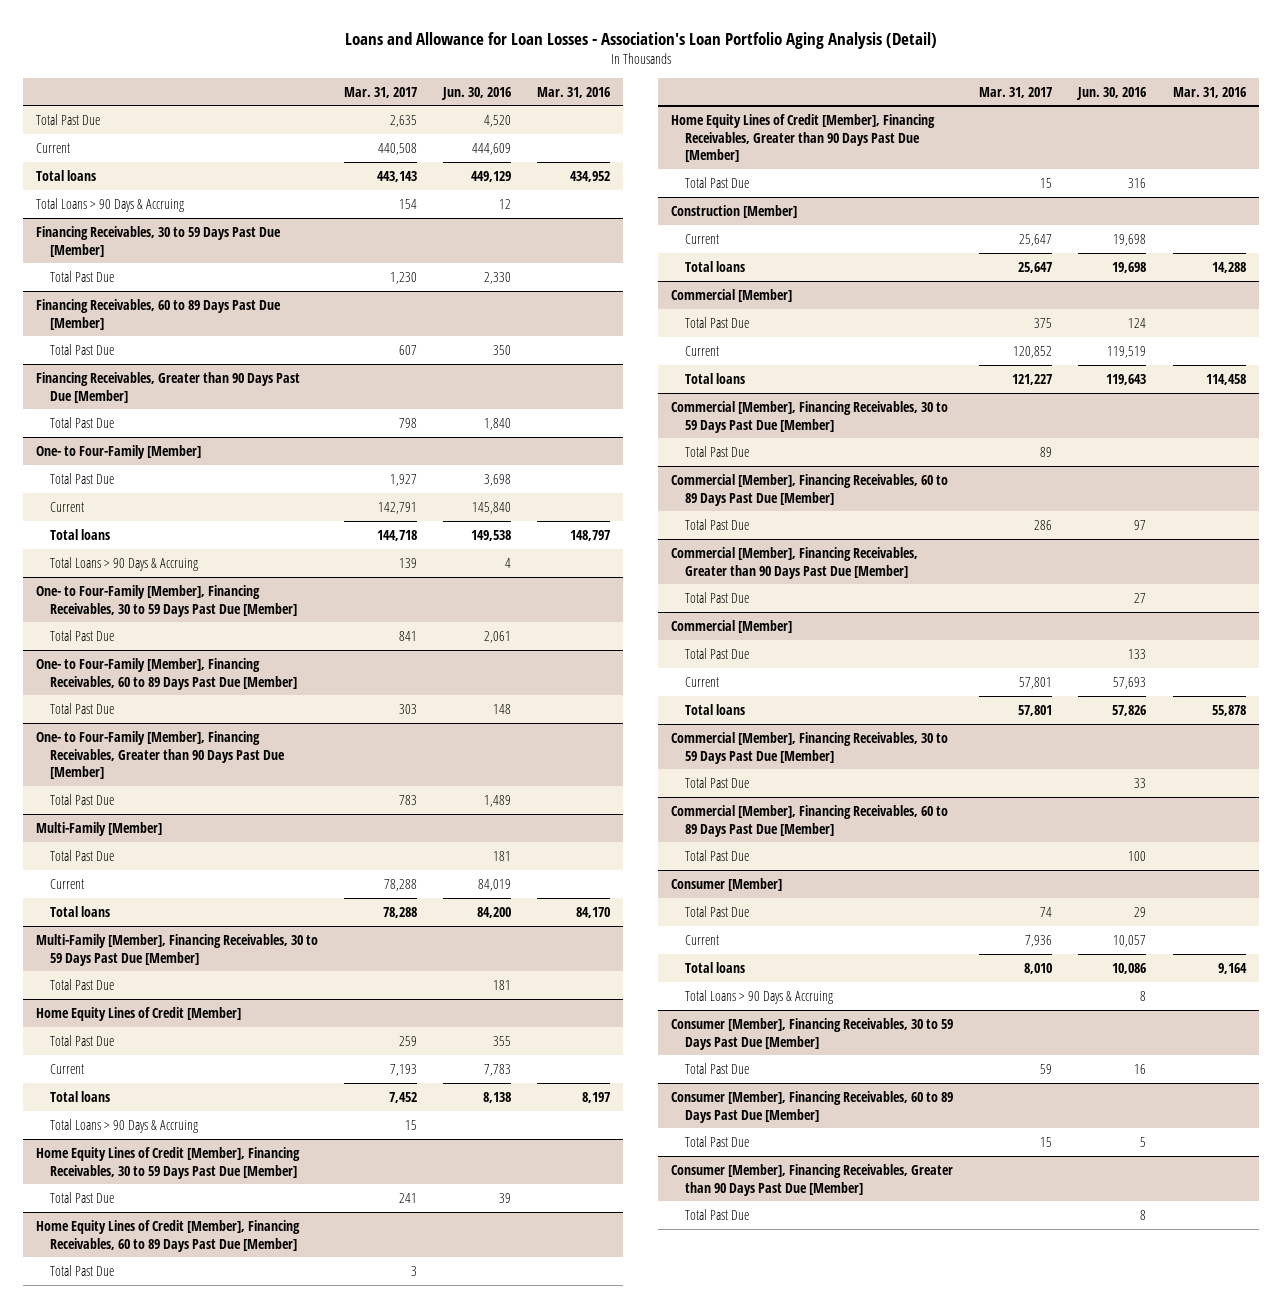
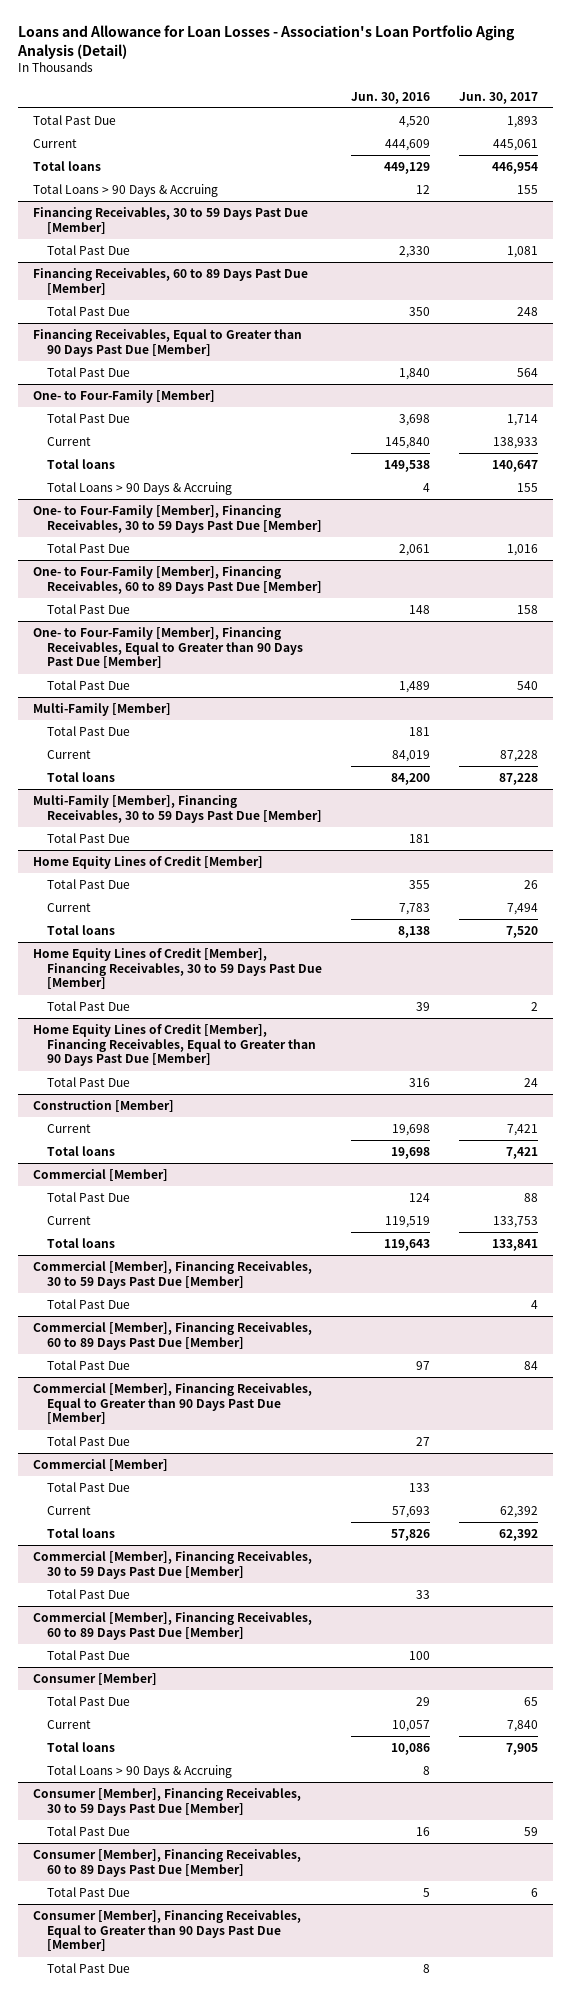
[343,86,417,98] Mar. 31, 2017 -> none
[536,86,610,98] Mar. 31, 2016 -> none
none -> [459,91,539,104] Jun. 30, 2017
[35,371,300,403] Financing Receivables, Greater than 90 Days Past Due [Member] -> [32,329,302,357] Financing Receivables, Equal to Greater than 90 Days Past Due [Member]
[35,730,285,780] One- to Four-Family [Member], Financing Receivables, Greater than 90 Days Past Due [Member] -> [32,627,303,669] One- to Four-Family [Member], Financing Receivables, Equal to Greater than 90 Days Past Due [Member]
[49,1118,198,1133] Total Loans > 90 Days & Accruing -> none
[35,1219,300,1252] Home Equity Lines of Credit [Member], Financing Receivables, 60 to 89 Days Past Due [Member] -> none
[49,1264,114,1276] Total Past Due -> none
[671,113,936,163] Home Equity Lines of Credit [Member], Financing Receivables, Greater than 90 Days Past Due [Member] -> [32,1024,316,1067] Home Equity Lines of Credit [Member], Financing Receivables, Equal to Greater than 90 Days Past Due [Member]
[671,546,919,579] Commercial [Member], Financing Receivables, Greater than 90 Days Past Due [Member] -> [32,1383,312,1425] Commercial [Member], Financing Receivables, Equal to Greater than 90 Days Past Due [Member]
[671,1163,954,1196] Consumer [Member], Financing Receivables, Greater than 90 Days Past Due [Member] -> [32,1910,301,1952] Consumer [Member], Financing Receivables, Equal to Greater than 90 Days Past Due [Member]

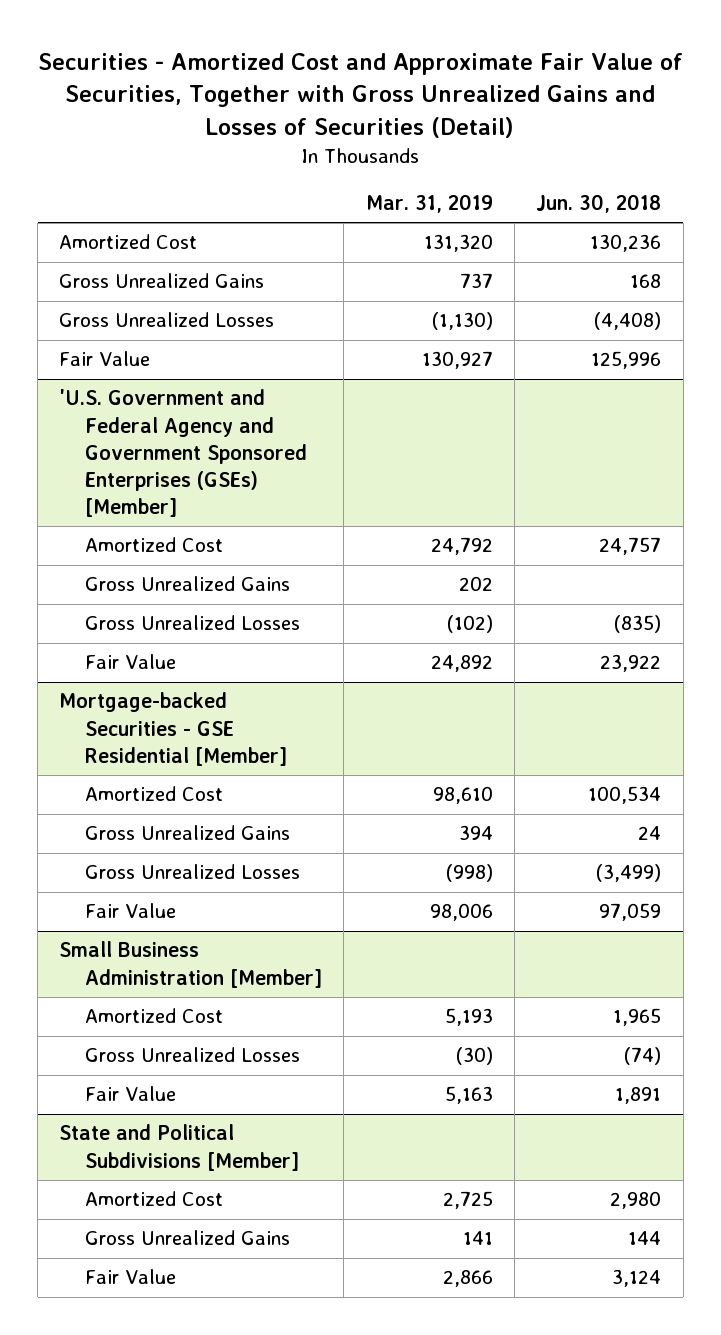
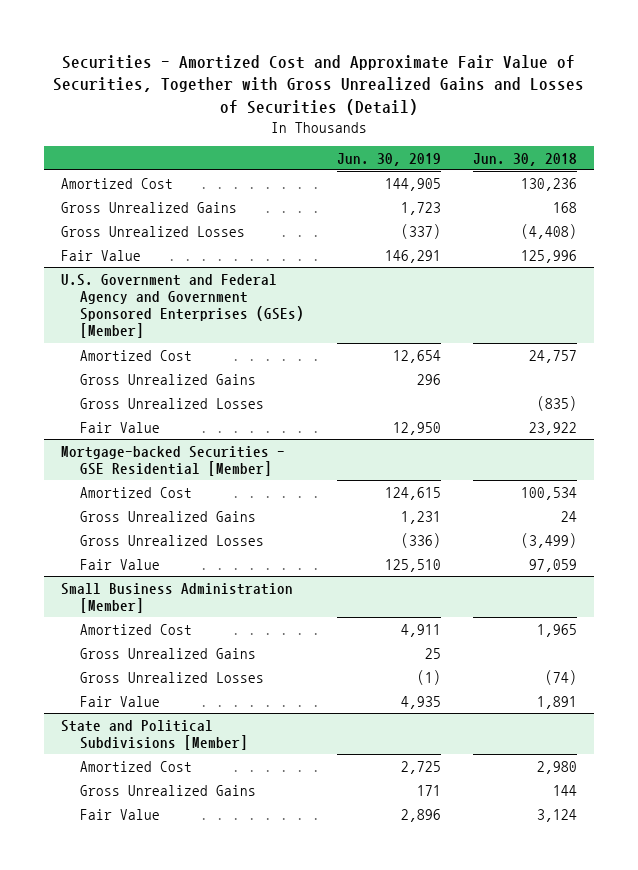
[365,194,493,214] Mar. 31, 2019 -> none
none -> [336,152,441,166] Jun. 30, 2019
[59,389,308,517] 'U.S. Government and Federal Agency and Government Sponsored Enterprises (GSEs) [Member] -> [60,273,304,339] U.S. Government and Federal Agency and Government Sponsored Enterprises (GSEs) [Member]
none -> [79,647,256,659] Gross Unrealized Gains

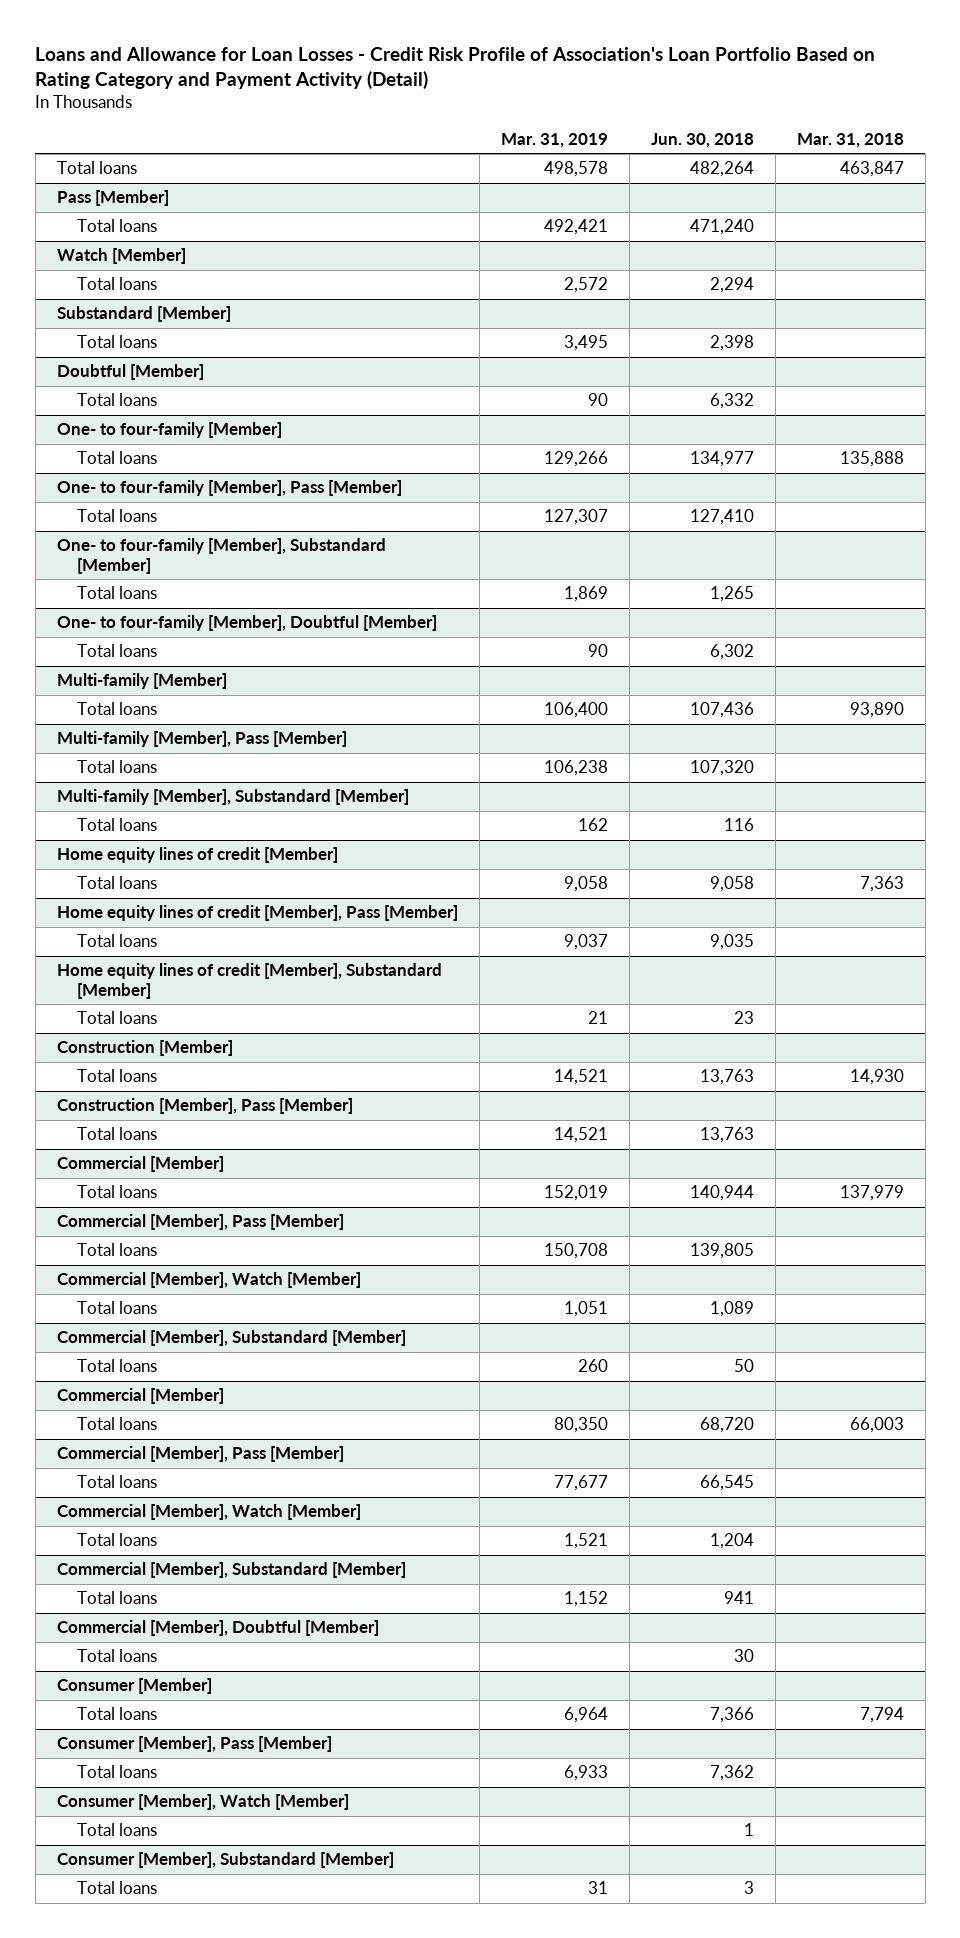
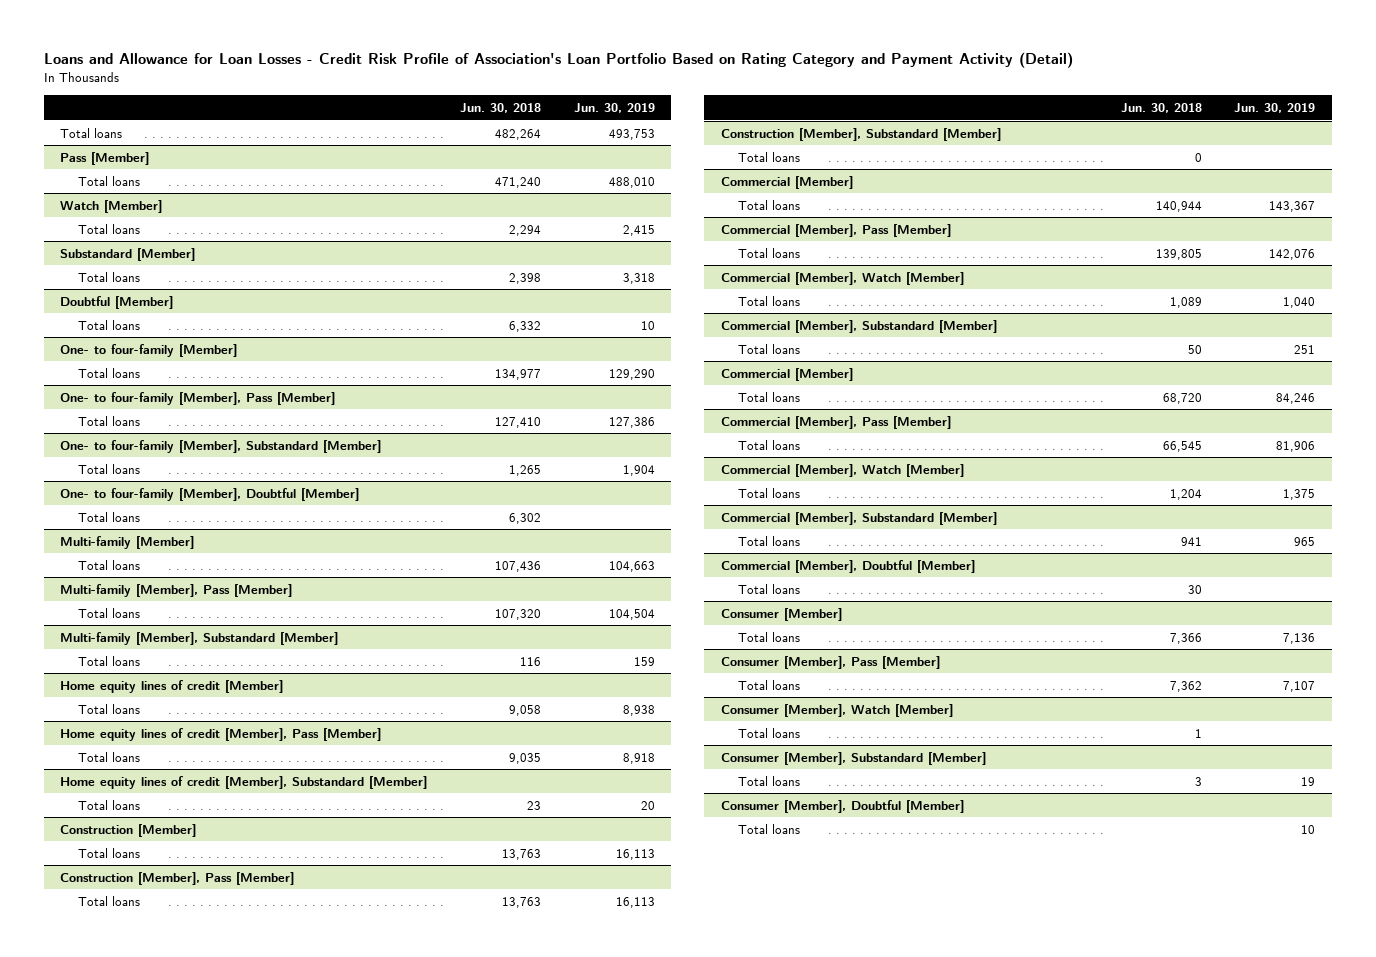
[500,132,608,148] Mar. 31, 2019 -> none
[796,132,904,148] Mar. 31, 2018 -> none
none -> [574,103,656,114] Jun. 30, 2019
none -> [720,127,1001,141] Construction [Member], Substandard [Member]
none -> [738,151,801,162] Total loans
none -> [720,799,964,813] Consumer [Member], Doubtful [Member]
none -> [738,823,801,834] Total loans

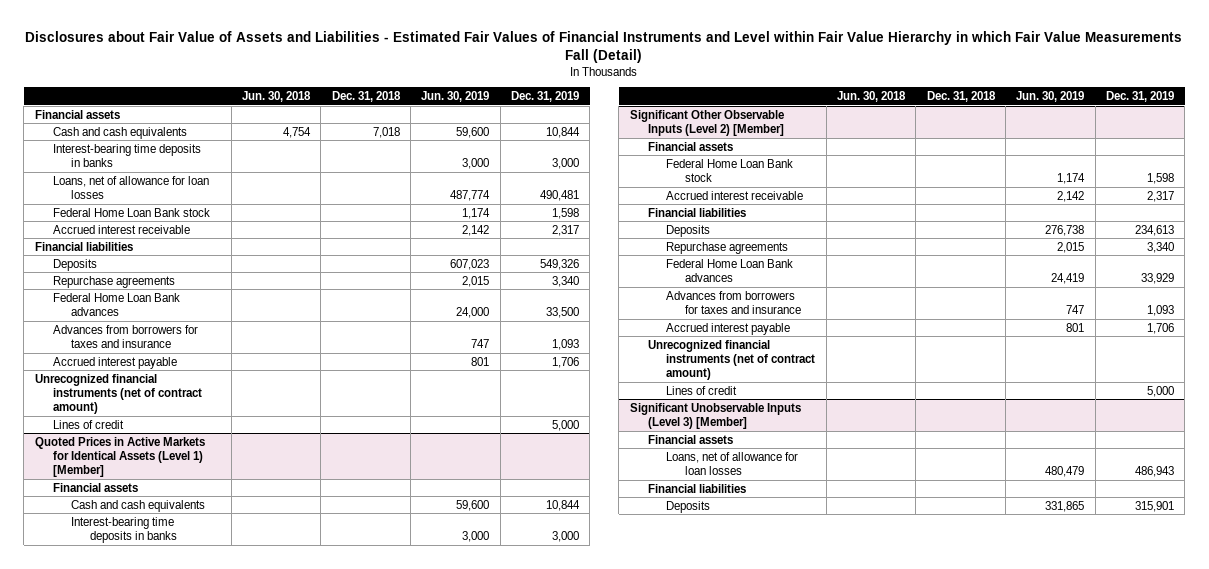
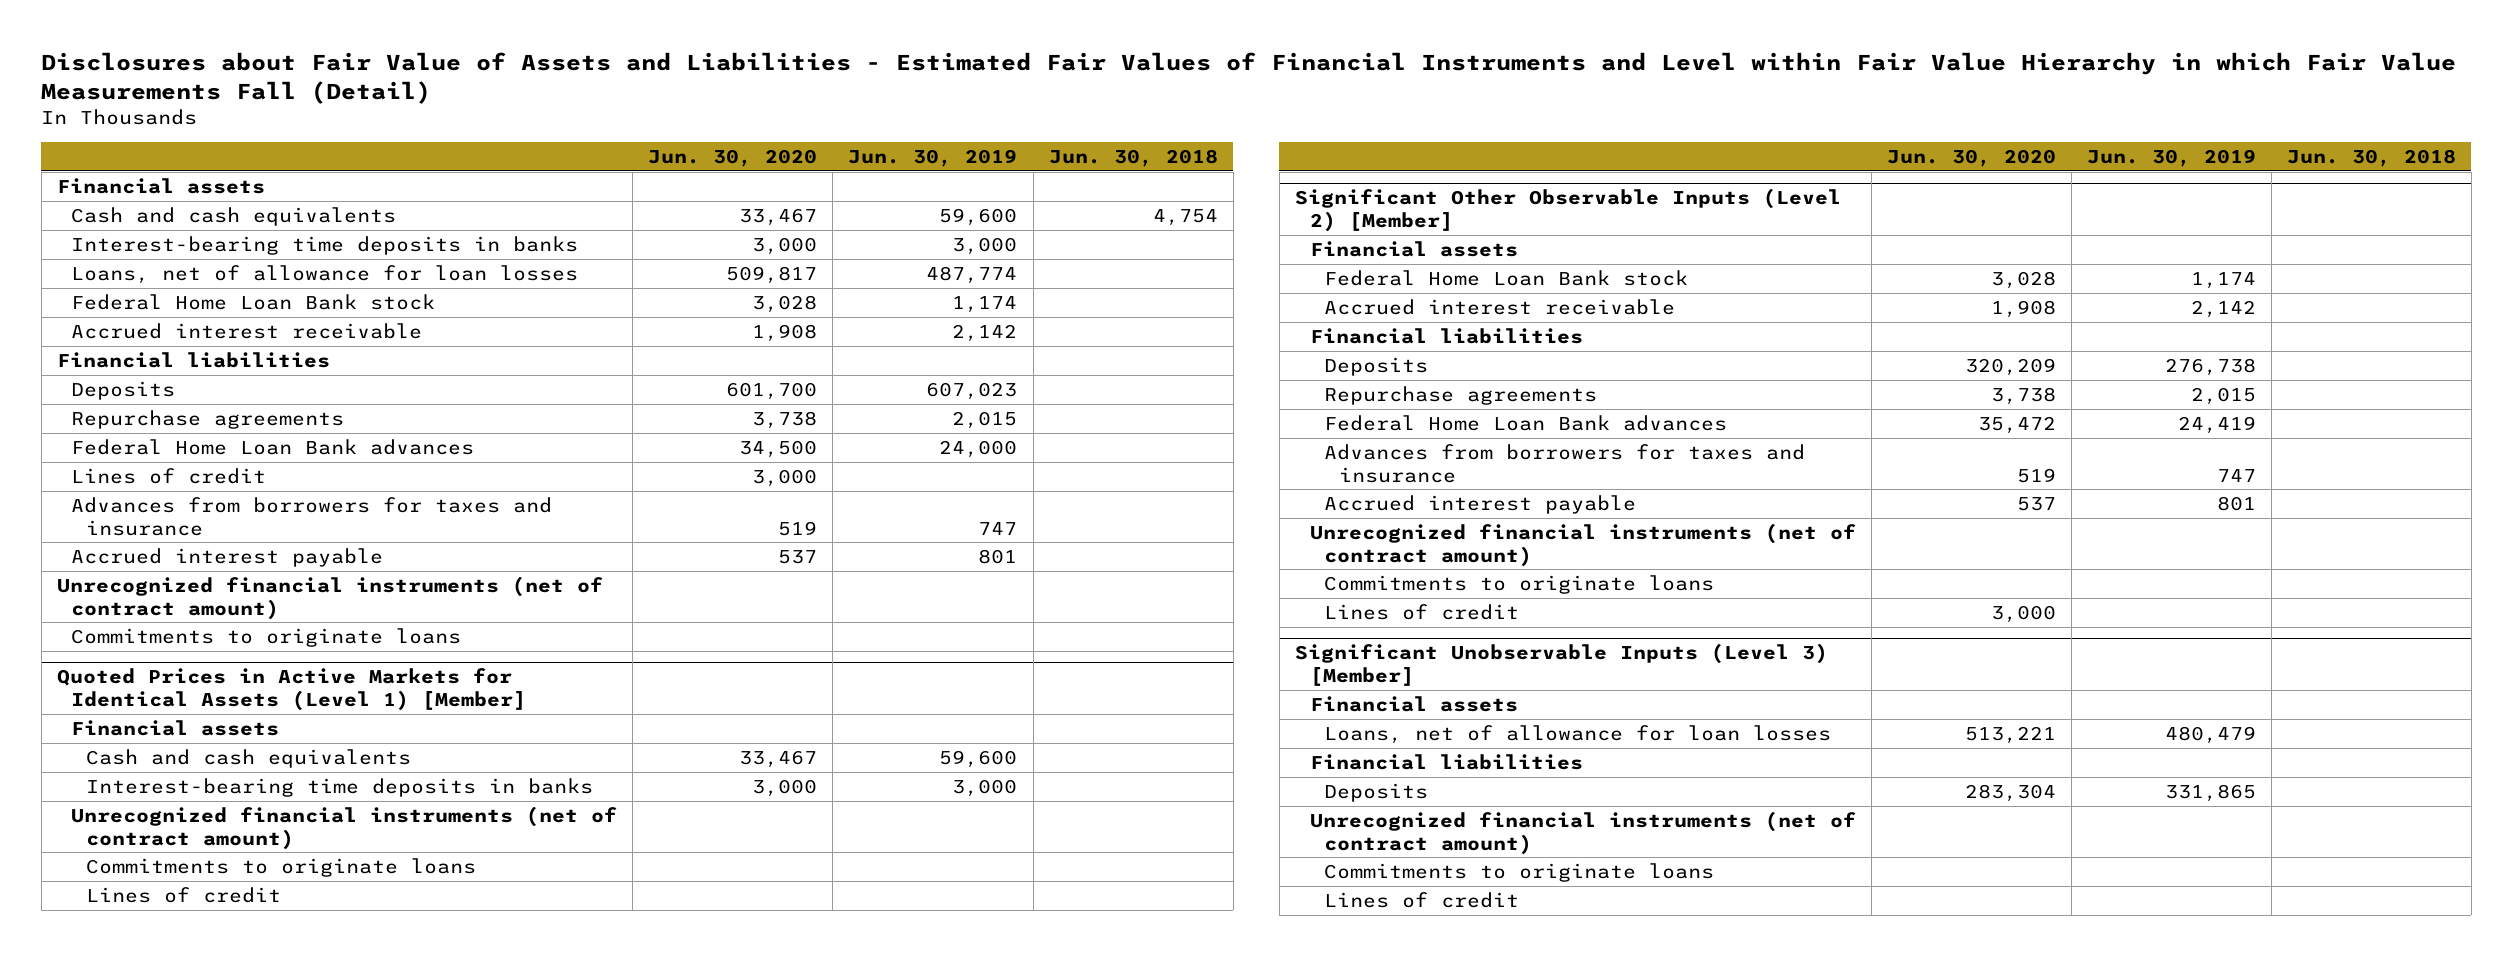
[331,91,401,103] Dec. 31, 2018 -> none
[511,91,580,103] Dec. 31, 2019 -> none
none -> [648,149,818,168] Jun. 30, 2020
[53,419,125,429] Lines of credit -> [71,467,267,484] Lines of credit
none -> [71,627,462,647] Commitments to originate loans
none -> [71,805,618,850] Unrecognized financial instruments (net of contract amount)
none -> [86,857,477,877] Commitments to originate loans
none -> [86,886,282,903] Lines of credit
none -> [1324,574,1715,594] Commitments to originate loans
none -> [1309,810,1856,855] Unrecognized financial instruments (net of contract amount)
none -> [1324,862,1715,882] Commitments to originate loans
none -> [1324,891,1520,908] Lines of credit

